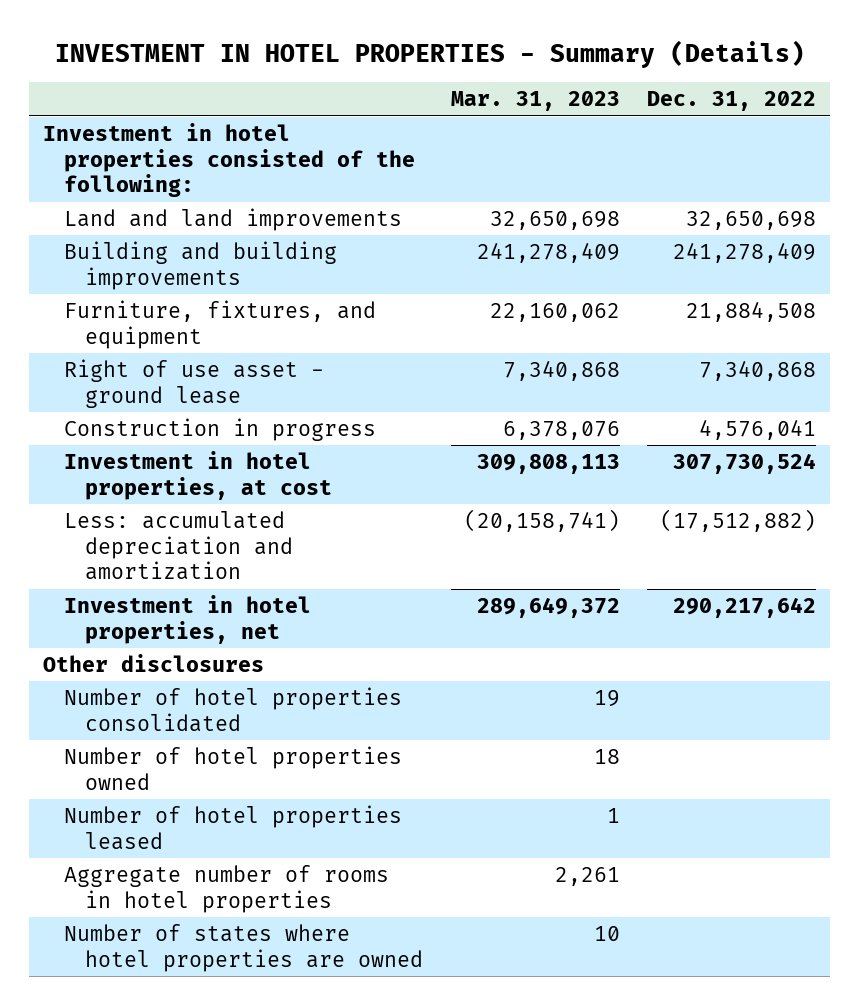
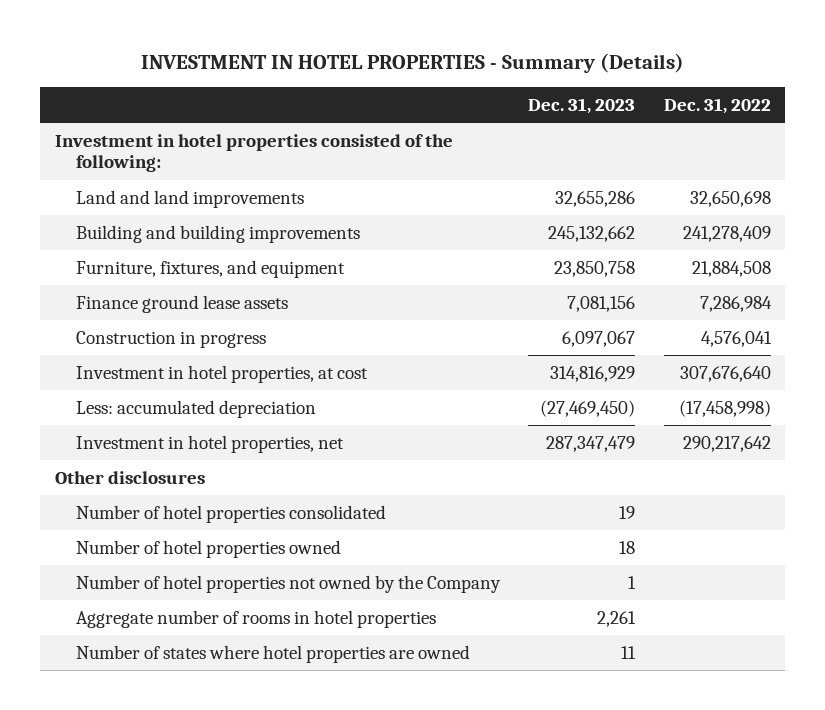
[450,91,620,112] Mar. 31, 2023 -> none
none -> [528,97,636,114] Dec. 31, 2023
[64,358,325,408] Right of use asset - ground lease -> [75,294,288,313] Finance ground lease assets
[698,359,816,381] 7,340,868 -> [699,295,772,312] 7,286,984
[672,452,816,474] 307,730,524 -> [679,365,771,382] 307,676,640
[64,510,294,581] Less: accumulated depreciation and amortization -> [75,399,316,418] Less: accumulated depreciation
[659,508,816,532] (17,512,882) -> [678,399,771,417] (17,458,998)
[64,804,403,850] Number of hotel properties leased -> none
none -> [75,574,501,593] Number of hotel properties not owned by the Company

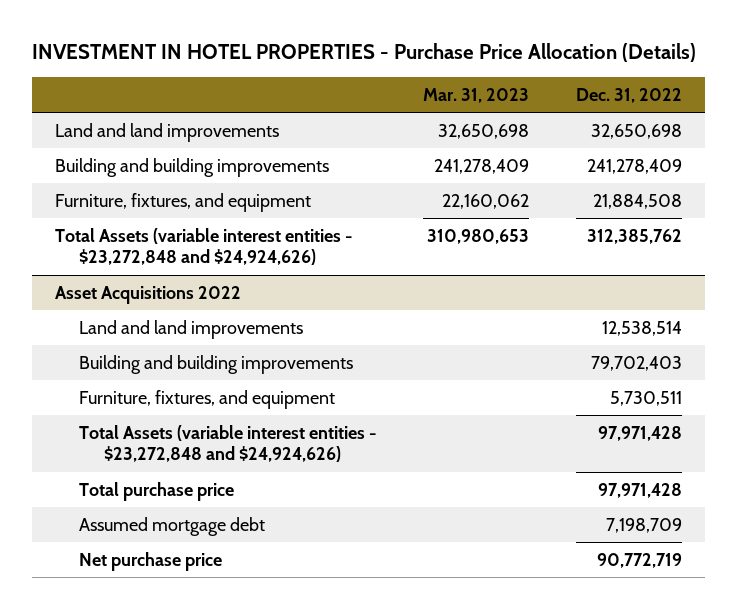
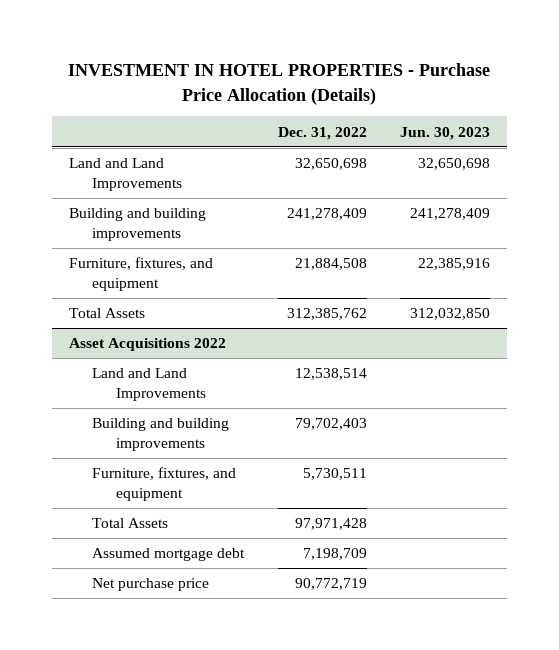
[423,87,530,103] Mar. 31, 2023 -> none
none -> [400,126,491,140] Jun. 30, 2023
[54,122,279,142] Land and land improvements -> [68,158,183,191] Land and Land Improvements
[54,227,353,266] Total Assets (variable interest entities - $23,272,848 and $24,924,626) -> [68,308,145,319] Total Assets
[79,319,304,339] Land and land improvements -> [92,368,206,401] Land and Land Improvements
[79,481,235,501] Total purchase price -> none
[79,424,378,463] Total Assets (variable interest entities - $23,272,848 and $24,924,626) -> [92,518,169,529] Total Assets

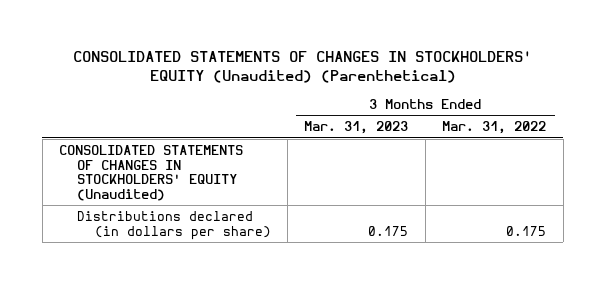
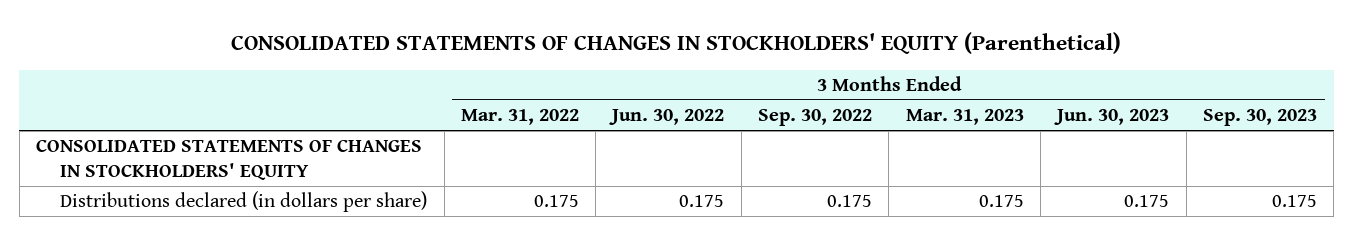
[72,50,532,83] CONSOLIDATED STATEMENTS OF CHANGES IN STOCKHOLDERS' EQUITY (Unaudited) (Parenthetical) -> [231,31,1122,54] CONSOLIDATED STATEMENTS OF CHANGES IN STOCKHOLDERS' EQUITY (Parenthetical)
none -> [609,109,725,126] Jun. 30, 2022
none -> [758,109,873,127] Sep. 30, 2022
none -> [1054,109,1170,126] Jun. 30, 2023
none -> [1202,109,1317,127] Sep. 30, 2023
[59,144,244,201] CONSOLIDATED STATEMENTS OF CHANGES IN STOCKHOLDERS' EQUITY (Unaudited) -> [35,139,422,181] CONSOLIDATED STATEMENTS OF CHANGES IN STOCKHOLDERS' EQUITY

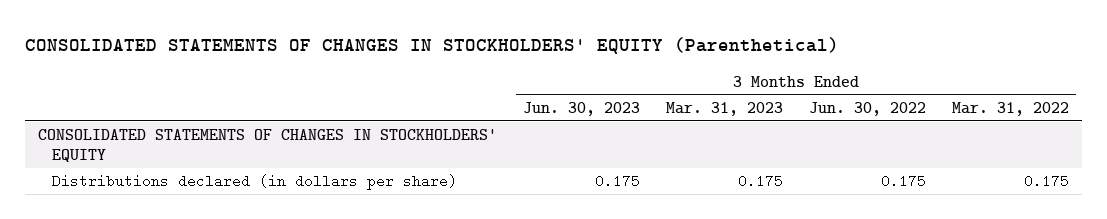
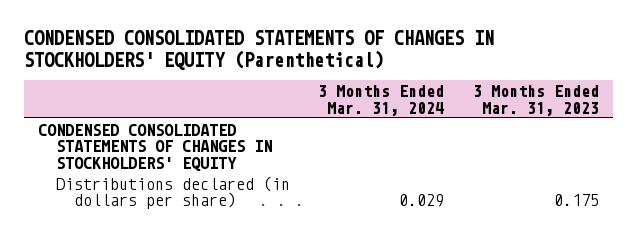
[24,37,839,55] CONSOLIDATED STATEMENTS OF CHANGES IN STOCKHOLDERS' EQUITY (Parenthetical) -> [24,30,495,70] CONDENSED CONSOLIDATED STATEMENTS OF CHANGES IN STOCKHOLDERS' EQUITY (Parenthetical)
[522,101,640,116] Jun. 30, 2023 -> none
[809,101,927,116] Jun. 30, 2022 -> none
[952,101,1070,116] Mar. 31, 2022 -> none
none -> [318,84,445,116] 3 Months Ended Mar. 31, 2024
[37,129,497,163] CONSOLIDATED STATEMENTS OF CHANGES IN STOCKHOLDERS' EQUITY -> [38,123,272,172] CONDENSED CONSOLIDATED STATEMENTS OF CHANGES IN STOCKHOLDERS' EQUITY

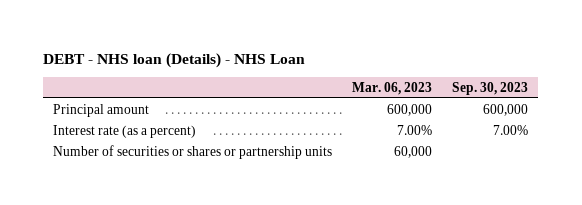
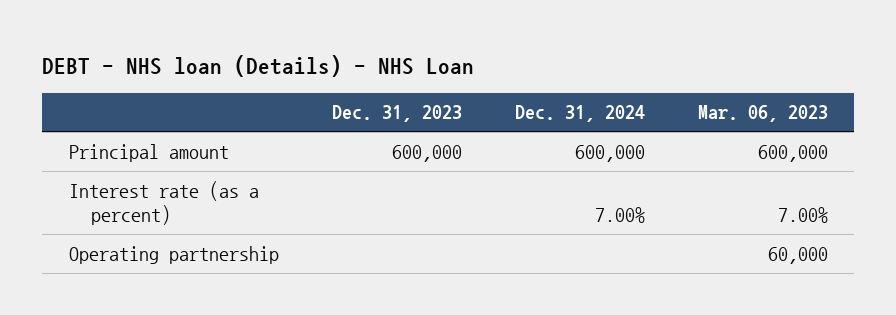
[452,81,529,95] Sep. 30, 2023 -> none
none -> [331,105,462,123] Dec. 31, 2023
none -> [514,105,645,123] Dec. 31, 2024
[53,144,333,159] Number of securities or shares or partnership units -> [68,245,279,264] Operating partnership

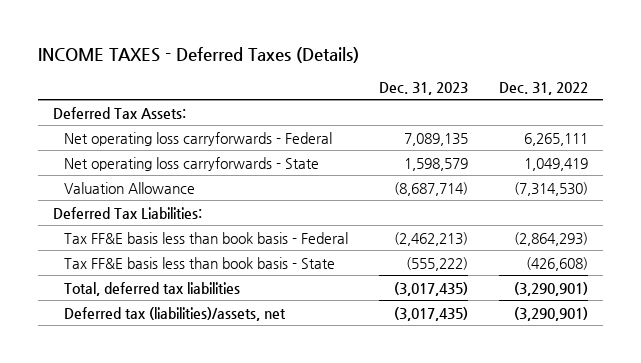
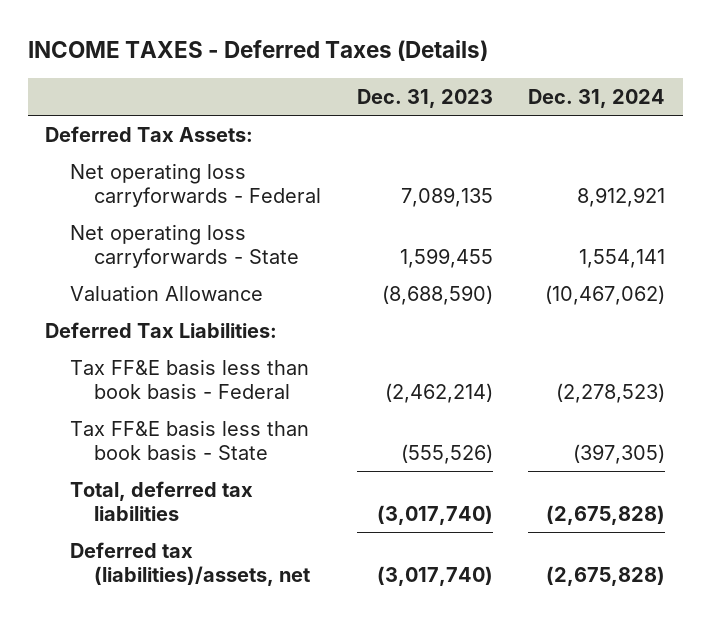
[498,81,588,95] Dec. 31, 2022 -> none
none -> [528,88,666,108] Dec. 31, 2024
[403,157,468,171] 1,598,579 -> [399,247,493,268] 1,599,455
[393,181,468,196] (8,687,714) -> [381,284,493,305] (8,688,590)
[393,231,468,246] (2,462,213) -> [384,382,493,403] (2,462,214)
[405,256,468,271] (555,222) -> [400,443,493,464] (555,526)
[393,281,468,296] (3,017,435) -> [376,504,493,525] (3,017,740)
[393,306,468,321] (3,017,435) -> [376,565,493,586] (3,017,740)

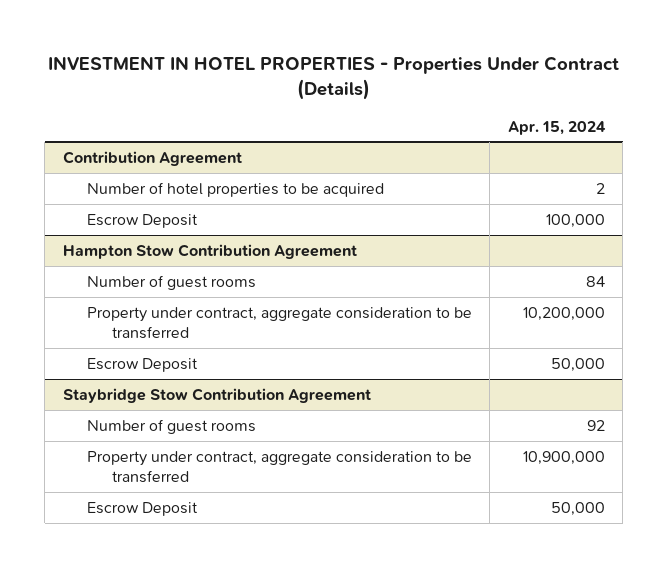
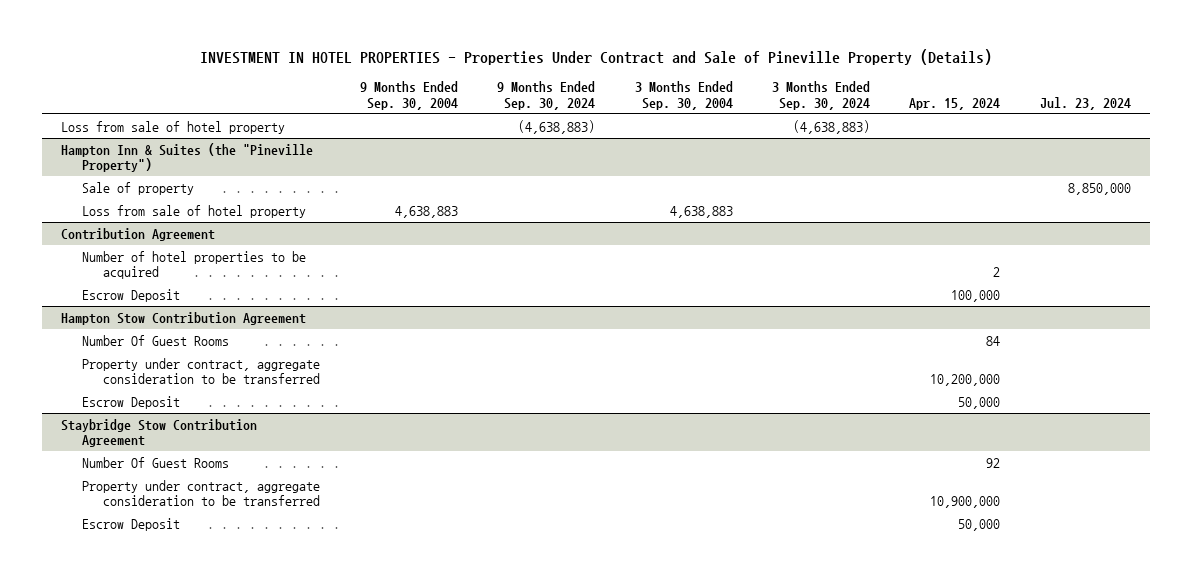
[47,55,619,100] INVESTMENT IN HOTEL PROPERTIES - Properties Under Contract (Details) -> [199,49,992,66] INVESTMENT IN HOTEL PROPERTIES - Properties Under Contract and Sale of Pineville Property (Details)
none -> [359,81,458,110] 9 Months Ended Sep. 30, 2004
none -> [497,81,596,110] 9 Months Ended Sep. 30, 2024
none -> [634,81,733,110] 3 Months Ended Sep. 30, 2004
none -> [771,81,870,110] 3 Months Ended Sep. 30, 2024
none -> [1039,96,1131,110] Jul. 23, 2024
none -> [61,120,286,134] Loss from sale of hotel property
none -> [61,142,314,173] Hampton Inn & Suites (the "Pineville Property")
none -> [82,181,195,195] Sale of property
none -> [82,204,307,218] Loss from sale of hotel property
[87,274,257,290] Number of guest rooms -> [82,334,230,346] Number Of Guest Rooms
[87,418,257,434] Number of guest rooms -> [82,456,230,468] Number Of Guest Rooms

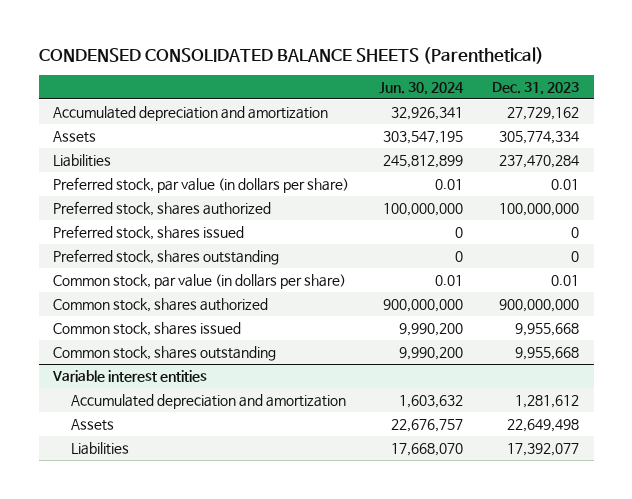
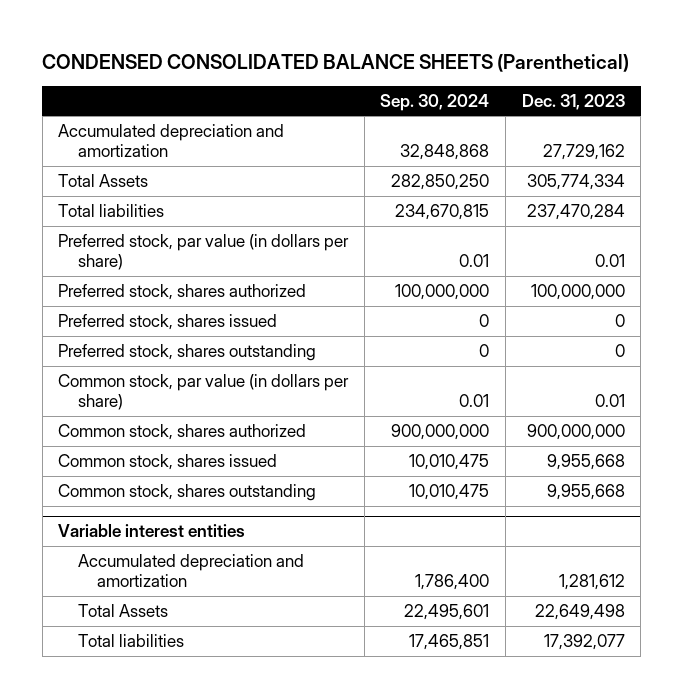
[378,81,464,95] Jun. 30, 2024 -> none
none -> [380,93,490,111] Sep. 30, 2024
[53,131,97,144] Assets -> [58,174,149,188] Total Assets
[53,154,112,168] Liabilities -> [58,204,165,218] Total liabilities
[70,419,114,432] Assets -> [77,604,168,618] Total Assets
[70,442,129,456] Liabilities -> [77,634,184,648] Total liabilities

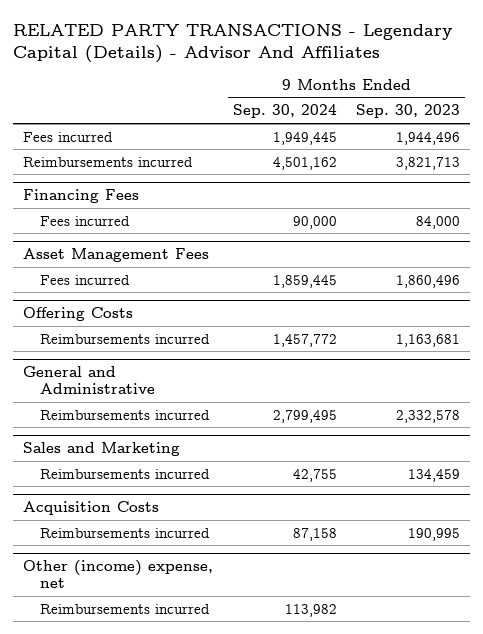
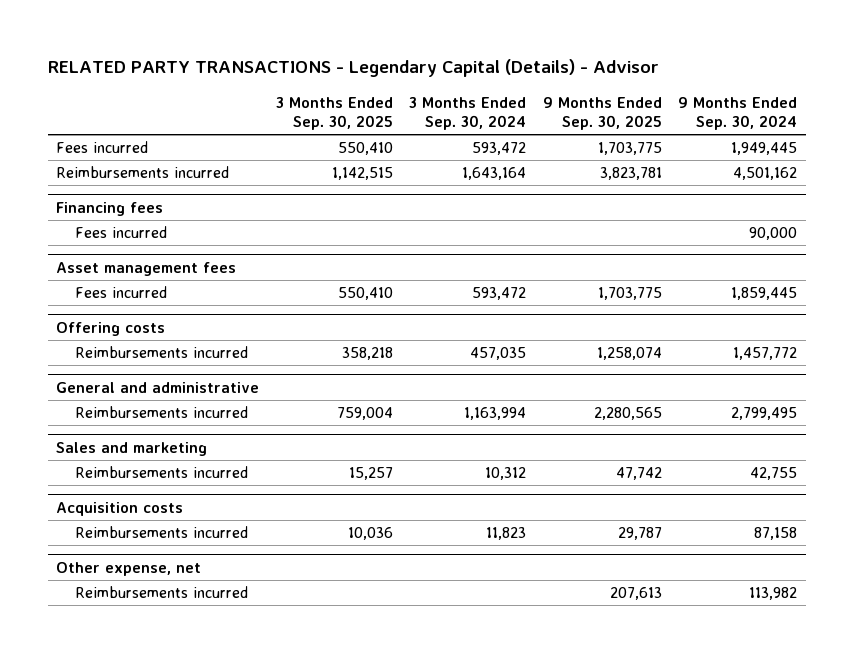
[13,23,453,63] RELATED PARTY TRANSACTIONS - Legendary Capital (Details) - Advisor And Affiliates -> [48,59,660,78] RELATED PARTY TRANSACTIONS - Legendary Capital (Details) - Advisor
[356,104,461,119] Sep. 30, 2023 -> none
none -> [275,96,393,131] 3 Months Ended Sep. 30, 2025
none -> [409,96,527,131] 3 Months Ended Sep. 30, 2024
none -> [542,96,662,131] 9 Months Ended Sep. 30, 2025
[23,189,140,204] Financing Fees -> [56,201,164,216] Financing fees
[23,248,210,263] Asset Management Fees -> [56,261,237,276] Asset management fees
[23,307,134,322] Offering Costs -> [56,321,166,336] Offering costs
[23,366,156,395] General and Administrative -> [56,381,260,393] General and administrative
[23,442,181,457] Sales and Marketing -> [56,441,208,456] Sales and marketing
[23,501,160,516] Acquisition Costs -> [56,501,184,516] Acquisition costs
[23,560,214,589] Other (income) expense, net -> [56,561,202,576] Other expense, net

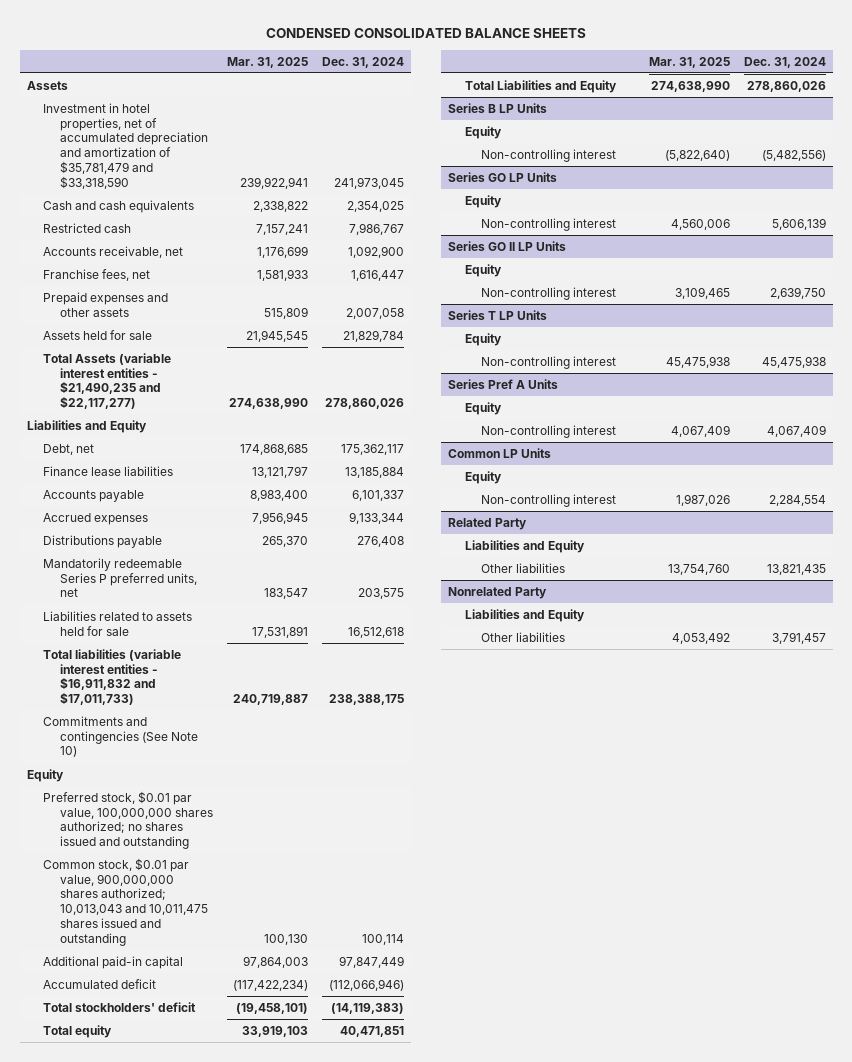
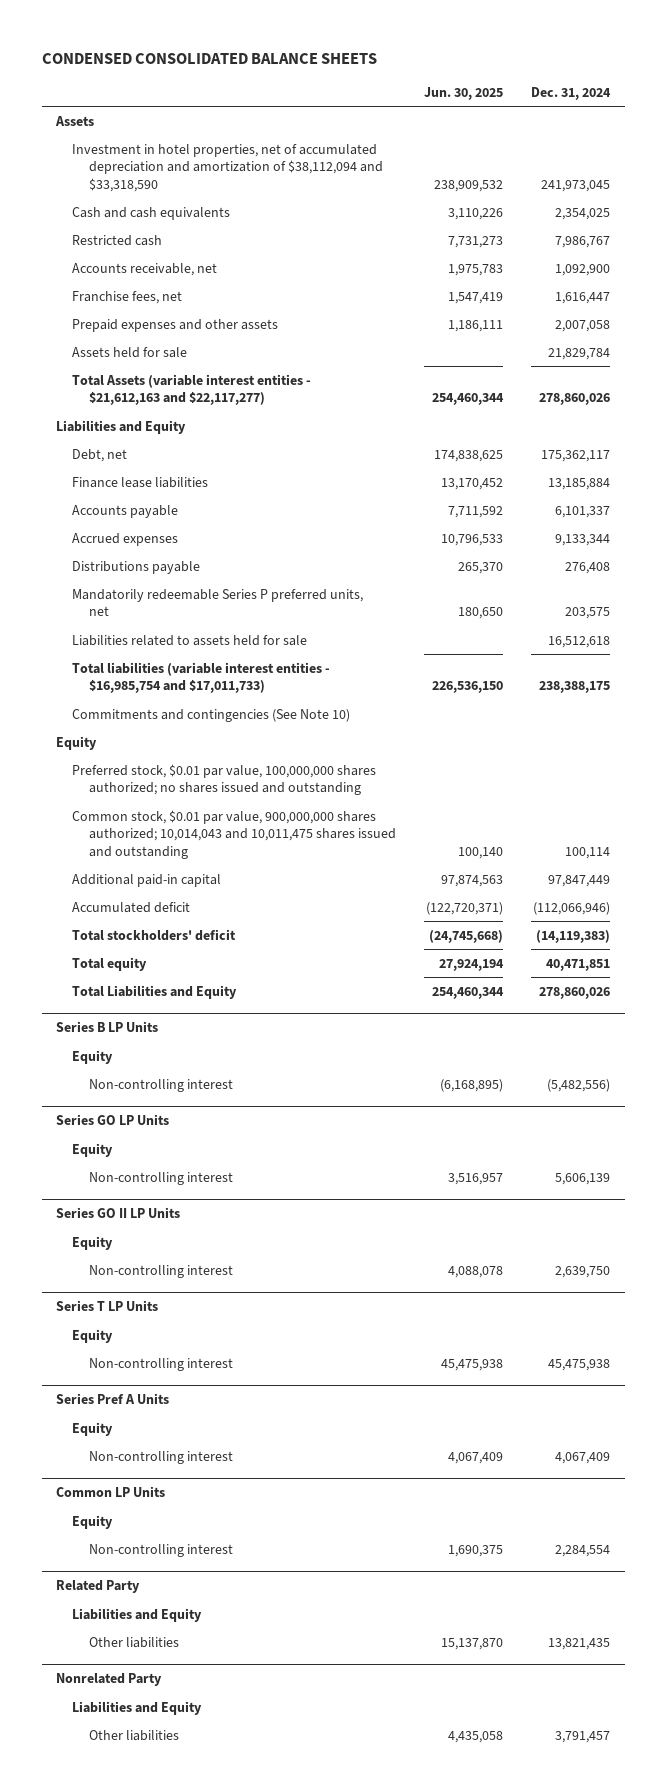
[226,56,308,68] Mar. 31, 2025 -> none
none -> [423,86,503,100] Jun. 30, 2025
[43,102,208,190] Investment in hotel properties, net of accumulated depreciation and amortization of $35,781,479 and $33,318,590 -> [72,143,383,193] Investment in hotel properties, net of accumulated depreciation and amortization of $38,112,094 and $33,318,590
[43,352,172,410] Total Assets (variable interest entities - $21,490,235 and $22,117,277) -> [72,373,312,406] Total Assets (variable interest entities - $21,612,163 and $22,117,277)
[43,648,182,706] Total liabilities (variable interest entities - $16,911,832 and $17,011,733) -> [72,661,331,694] Total liabilities (variable interest entities - $16,985,754 and $17,011,733)
[43,857,208,947] Common stock, $0.01 par value, 900,000,000 shares authorized; 10,013,043 and 10,011,475 shares issued and outstanding -> [72,809,396,860] Common stock, $0.01 par value, 900,000,000 shares authorized; 10,014,043 and 10,011,475 shares issued and outstanding

